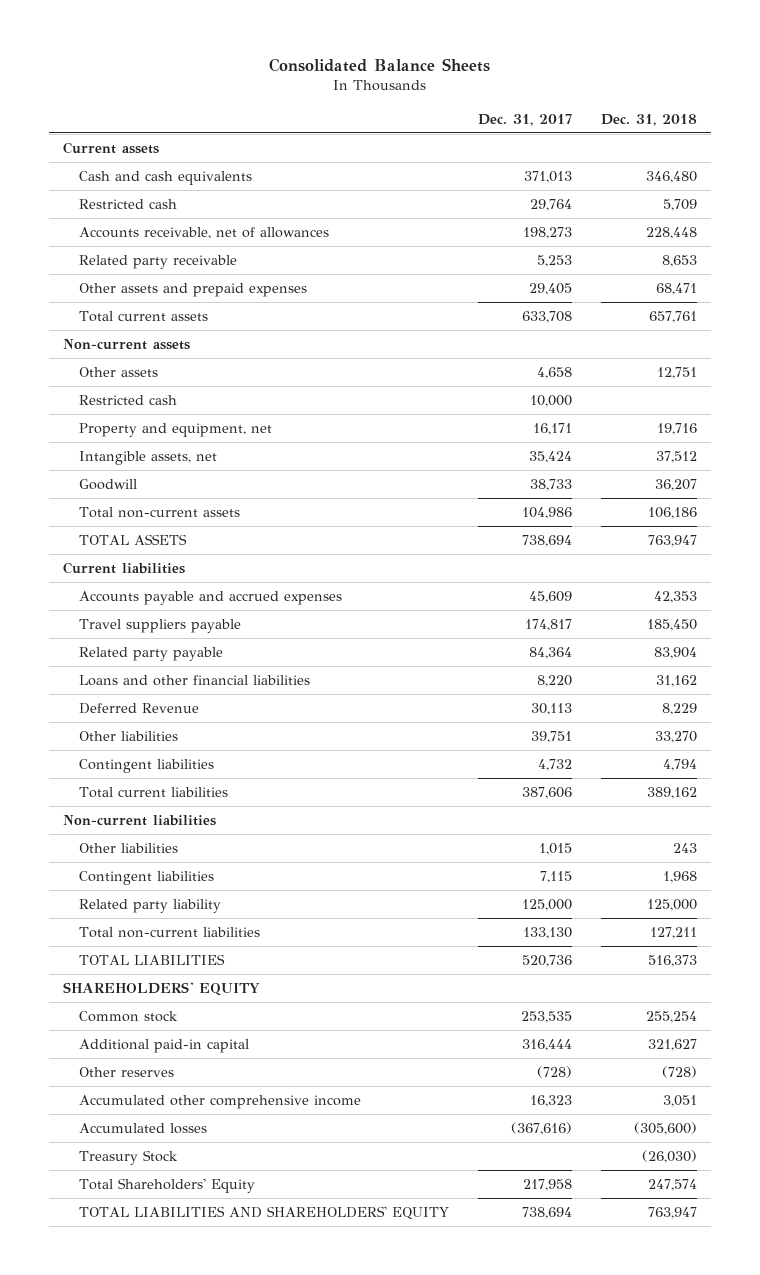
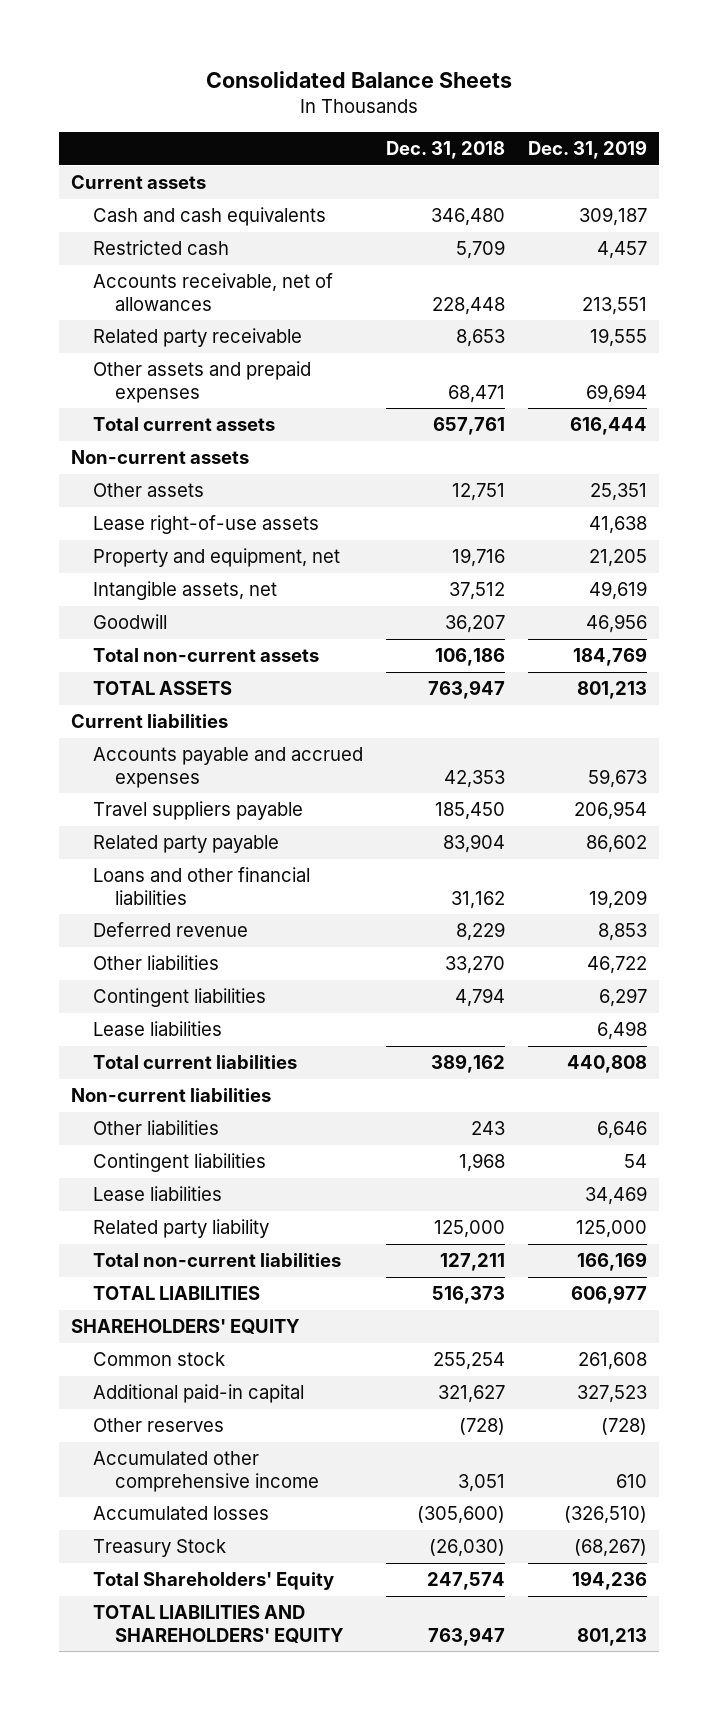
[477,113,572,126] Dec. 31, 2017 -> none
none -> [528,140,648,160] Dec. 31, 2019
[79,395,178,406] Restricted cash -> none
none -> [92,515,319,535] Lease right-of-use assets
[79,703,200,715] Deferred Revenue -> [92,922,248,938] Deferred revenue
none -> [92,1021,222,1037] Lease liabilities
none -> [92,1186,222,1202] Lease liabilities

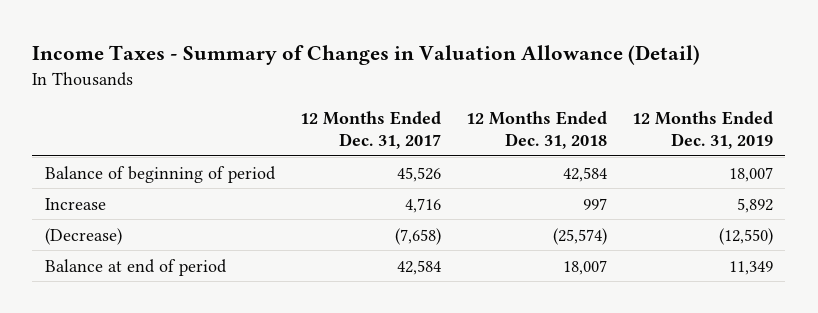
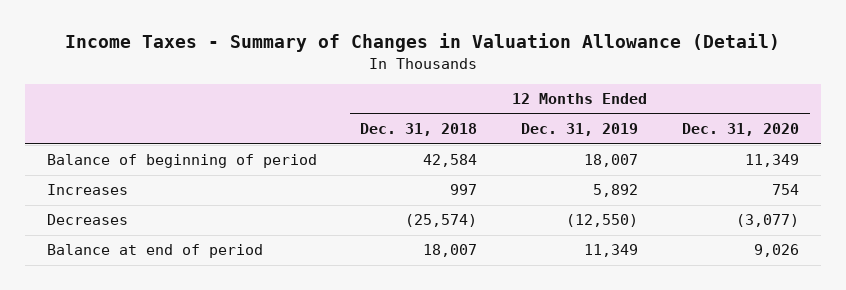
[299,111,441,150] 12 Months Ended Dec. 31, 2017 -> none
none -> [681,123,799,137] Dec. 31, 2020
[44,197,106,210] Increase -> [46,184,128,196] Increases
[44,227,122,245] (Decrease) -> [46,214,128,226] Decreases

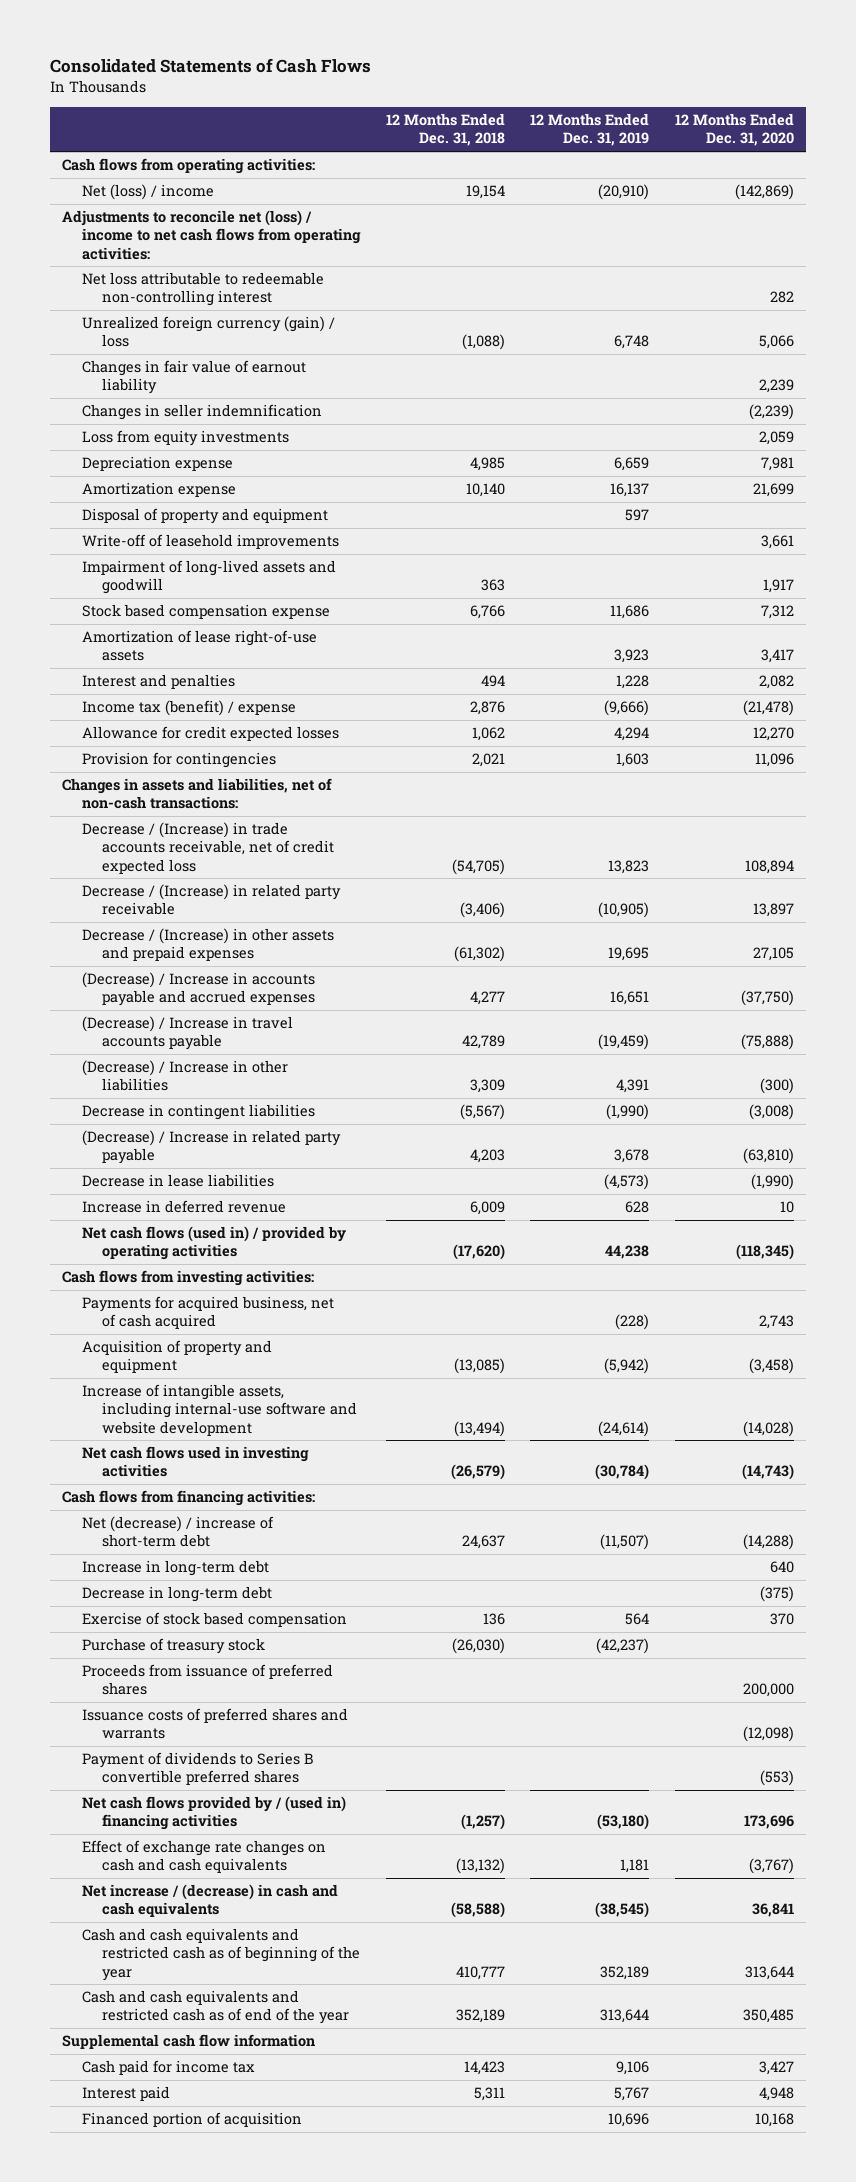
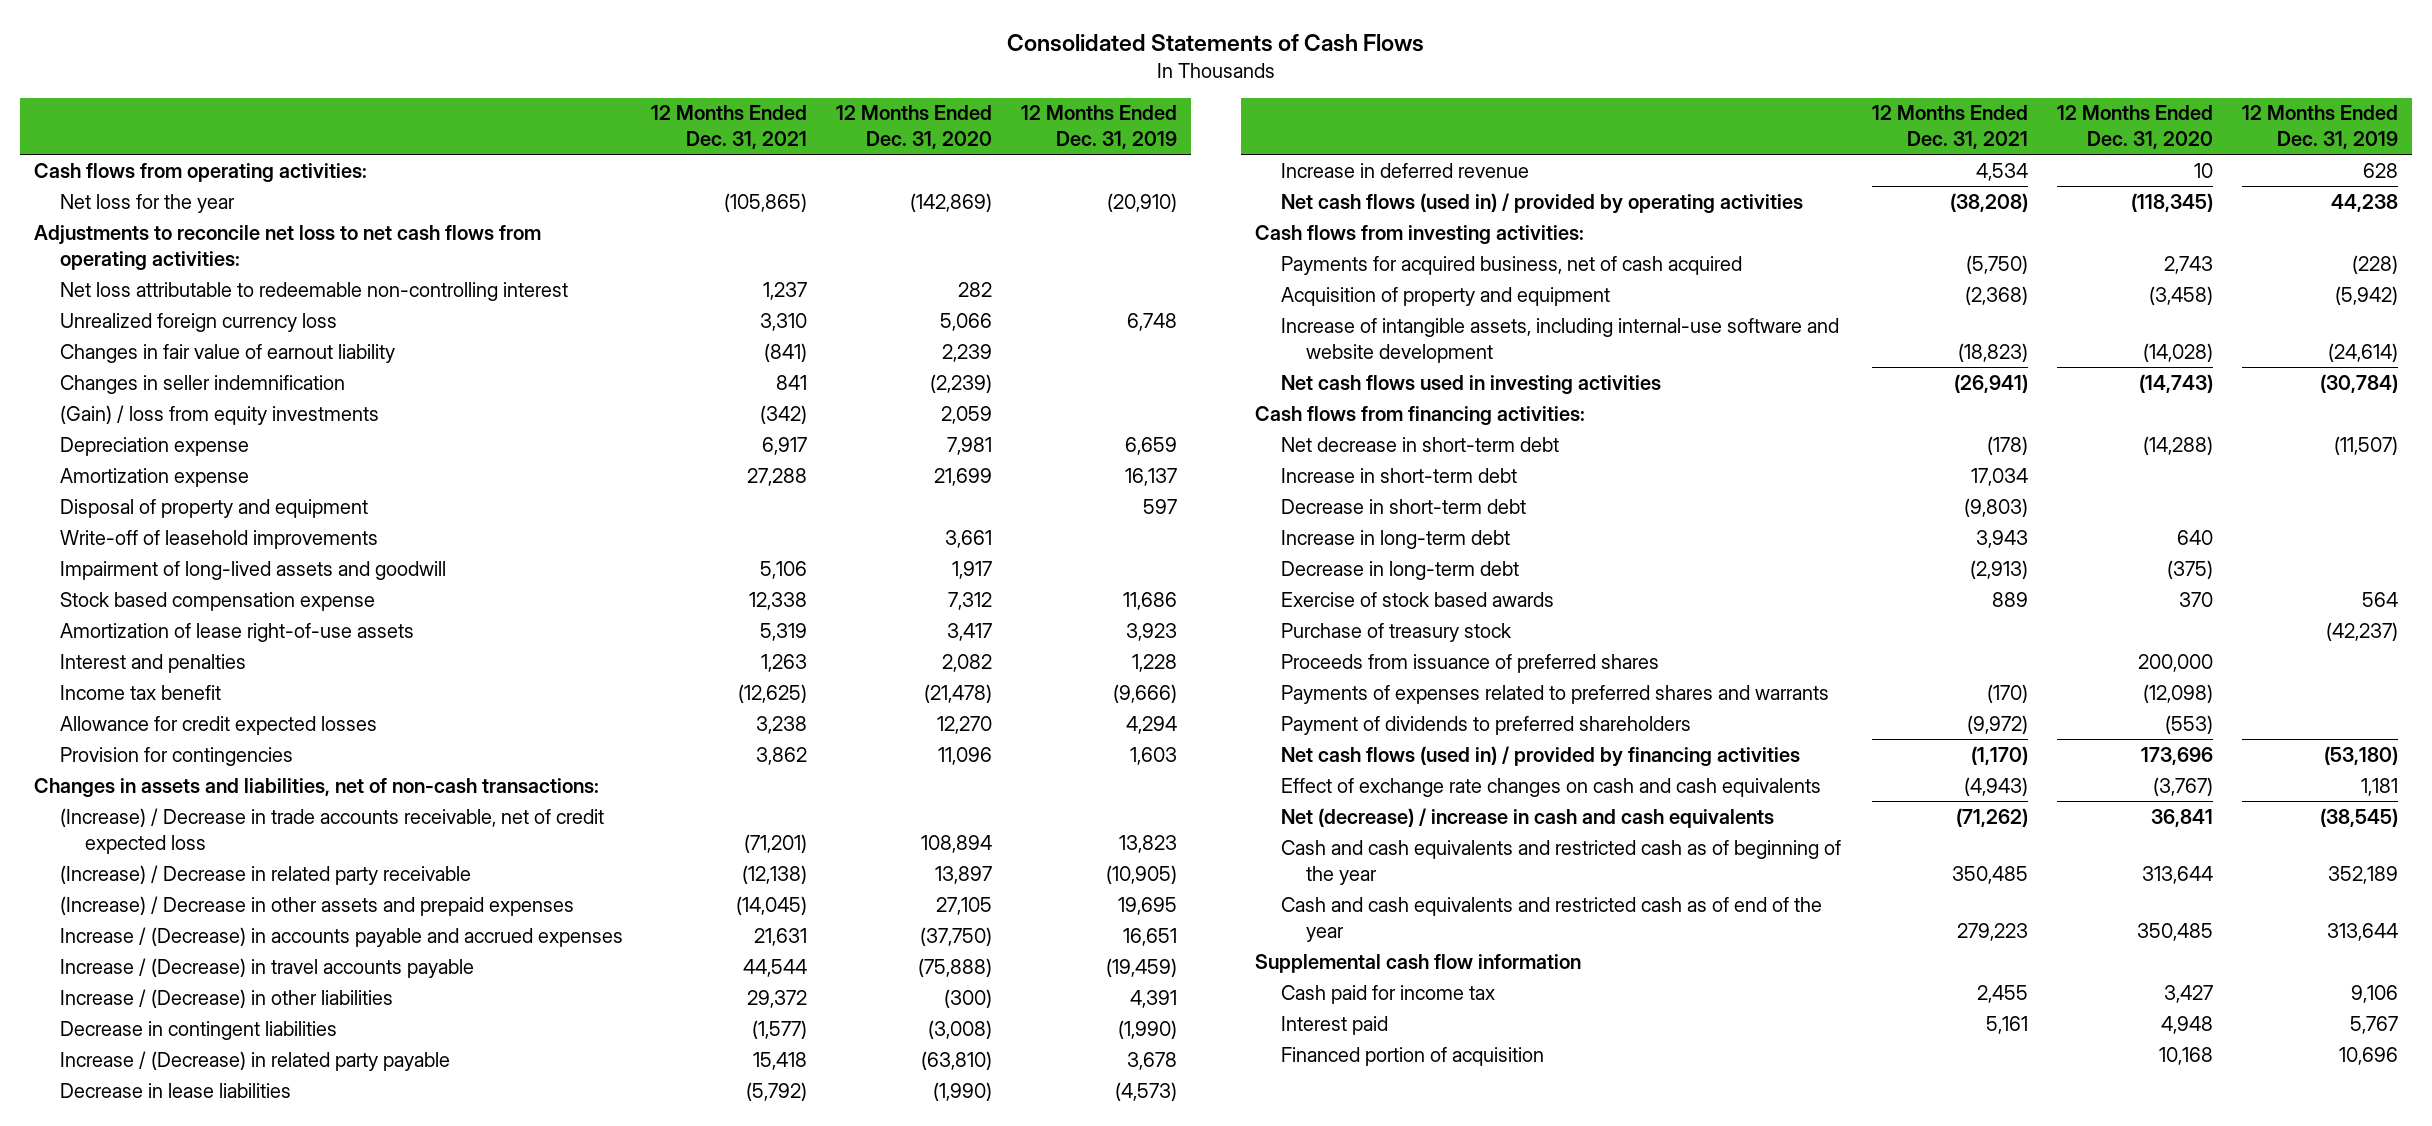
[385,113,505,147] 12 Months Ended Dec. 31, 2018 -> none
none -> [651,105,808,150] 12 Months Ended Dec. 31, 2021
[82,184,215,201] Net (loss) / income -> [59,193,235,213] Net loss for the year
[62,210,362,260] Adjustments to reconcile net (loss) / income to net cash flows from operating activities: -> [34,224,542,270] Adjustments to reconcile net loss to net cash flows from operating activities:
[82,316,336,348] Unrealized foreign currency (gain) / loss -> [59,312,337,332] Unrealized foreign currency loss
[82,430,290,447] Loss from equity investments -> [59,404,379,425] (Gain) / loss from equity investments
[82,700,297,717] Income tax (benefit) / expense -> [59,684,221,700] Income tax benefit
[82,822,335,874] Decrease / (Increase) in trade accounts receivable, net of credit expected loss -> [59,807,604,854] (Increase) / Decrease in trade accounts receivable, net of credit expected loss
[82,884,342,916] Decrease / (Increase) in related party receivable -> [59,864,471,885] (Increase) / Decrease in related party receivable
[82,928,335,962] Decrease / (Increase) in other assets and prepaid expenses -> [59,895,574,916] (Increase) / Decrease in other assets and prepaid expenses
[82,972,316,1007] (Decrease) / Increase in accounts payable and accrued expenses -> [59,926,623,947] Increase / (Decrease) in accounts payable and accrued expenses
[82,1016,294,1051] (Decrease) / Increase in travel accounts payable -> [59,957,474,978] Increase / (Decrease) in travel accounts payable
[82,1060,289,1092] (Decrease) / Increase in other liabilities -> [59,988,393,1008] Increase / (Decrease) in other liabilities
[82,1130,342,1165] (Decrease) / Increase in related party payable -> [59,1050,450,1071] Increase / (Decrease) in related party payable
[82,1516,275,1548] Net (decrease) / increase of short-term debt -> [1280,436,1559,452] Net decrease in short-term debt
none -> [1280,467,1517,483] Increase in short-term debt
none -> [1280,498,1526,514] Decrease in short-term debt
[82,1612,348,1628] Exercise of stock based compensation -> [1280,591,1554,607] Exercise of stock based awards
[82,1708,349,1740] Issuance costs of preferred shares and warrants -> [1280,684,1829,704] Payments of expenses related to preferred shares and warrants
[82,1752,314,1786] Payment of dividends to Series B convertible preferred shares -> [1280,715,1691,735] Payment of dividends to preferred shareholders
[82,1796,347,1831] Net cash flows provided by / (used in) financing activities -> [1280,745,1800,767] Net cash flows (used in) / provided by financing activities
[82,1884,339,1918] Net increase / (decrease) in cash and cash equivalents -> [1280,807,1774,828] Net (decrease) / increase in cash and cash equivalents

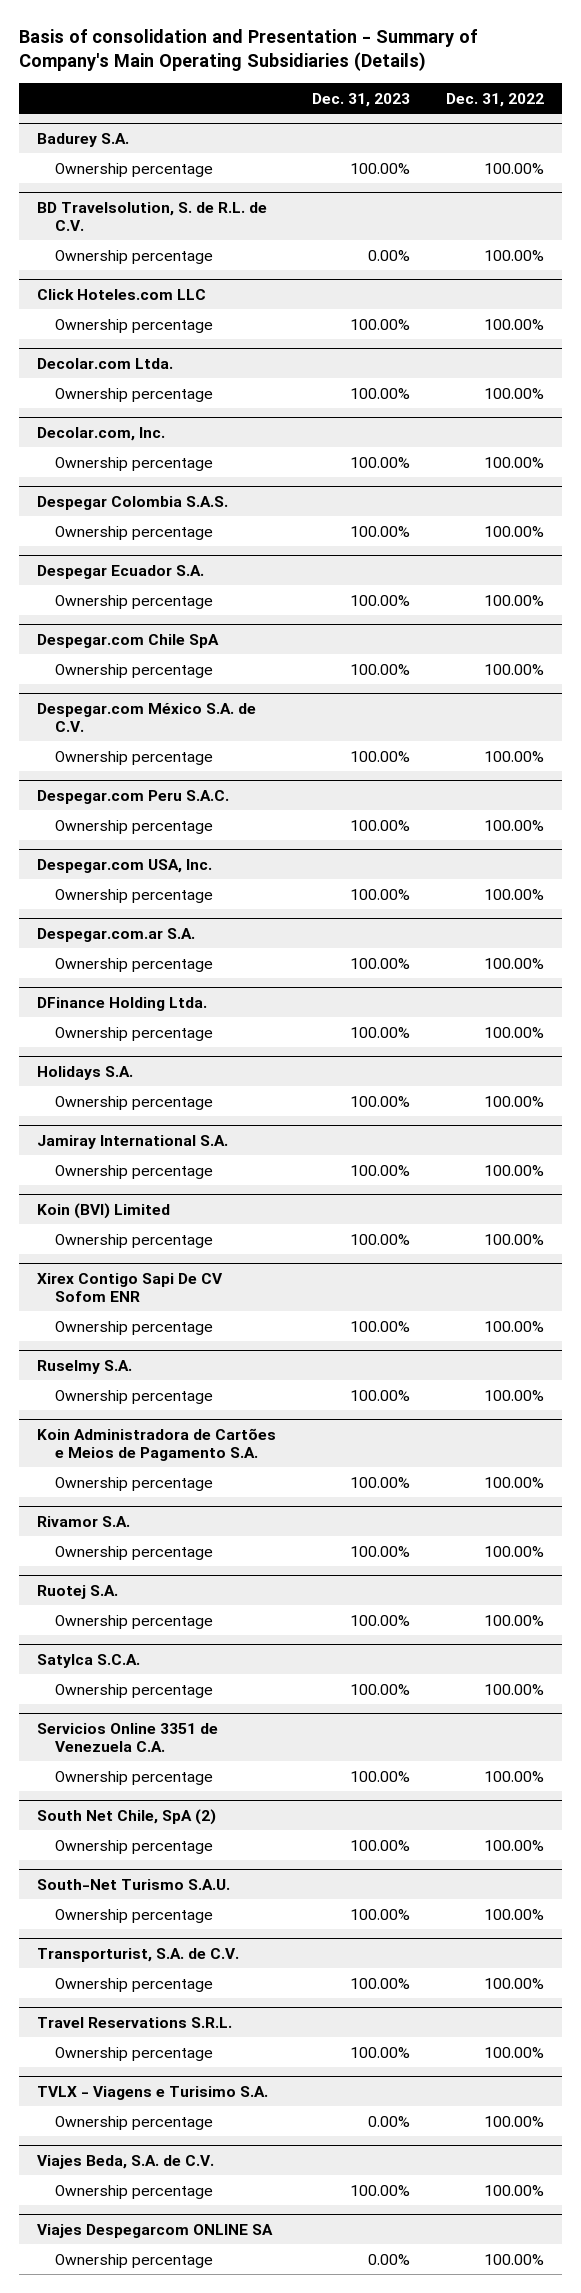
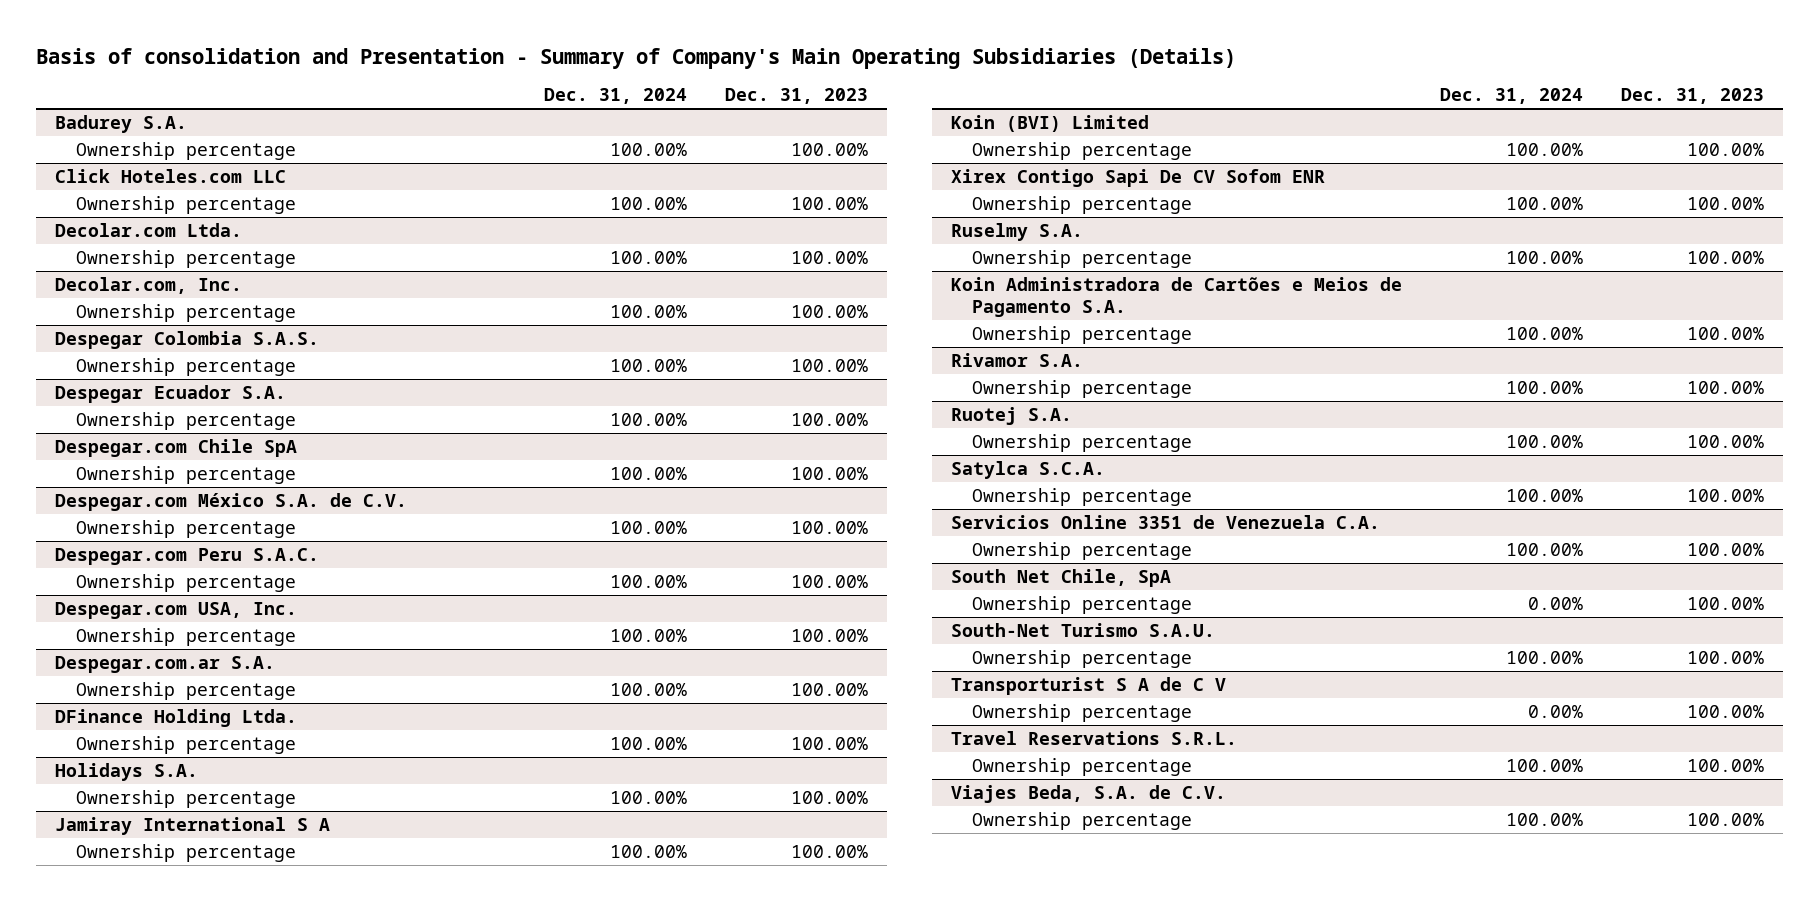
[446,92,545,107] Dec. 31, 2022 -> none
none -> [544,88,688,105] Dec. 31, 2024
[36,201,267,231] BD Travelsolution, S. de R.L. de C.V. -> none
[54,249,213,264] Ownership percentage -> none
[36,1134,228,1149] Jamiray International S.A. -> [55,816,331,835] Jamiray International S A
[36,1808,216,1825] South Net Chile, SpA (2) -> [950,568,1171,587] South Net Chile, SpA
[36,1947,239,1962] Transporturist, S.A. de C.V. -> [950,676,1226,695] Transporturist S A de C V
[36,2085,268,2100] TVLX - Viagens e Turisimo S.A. -> none
[54,2115,213,2130] Ownership percentage -> none
[36,2223,273,2238] Viajes Despegarcom ONLINE SA -> none
[54,2253,213,2268] Ownership percentage -> none

